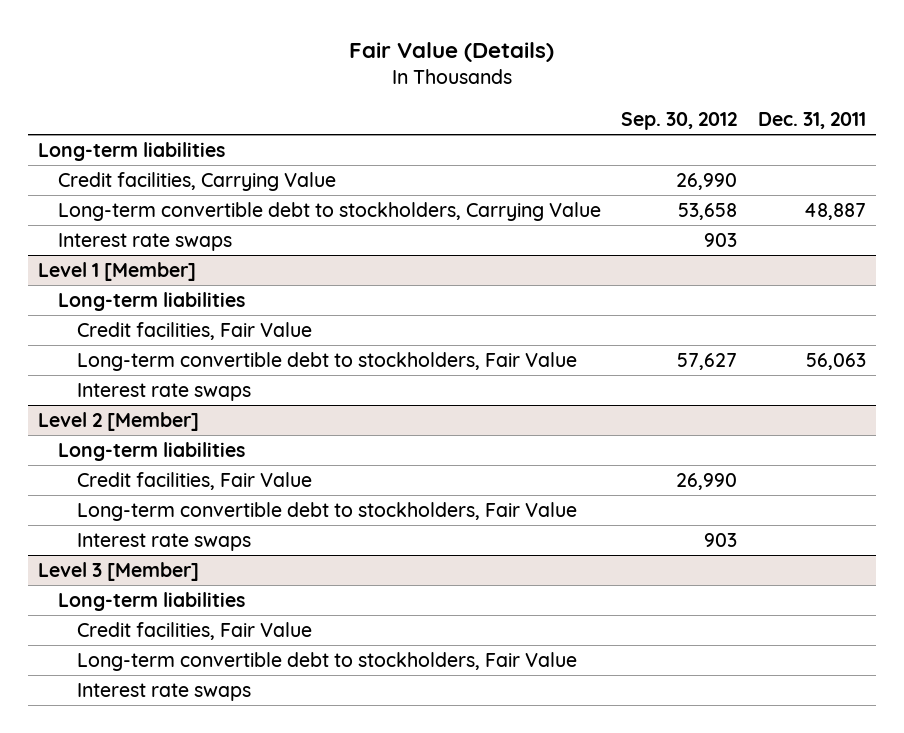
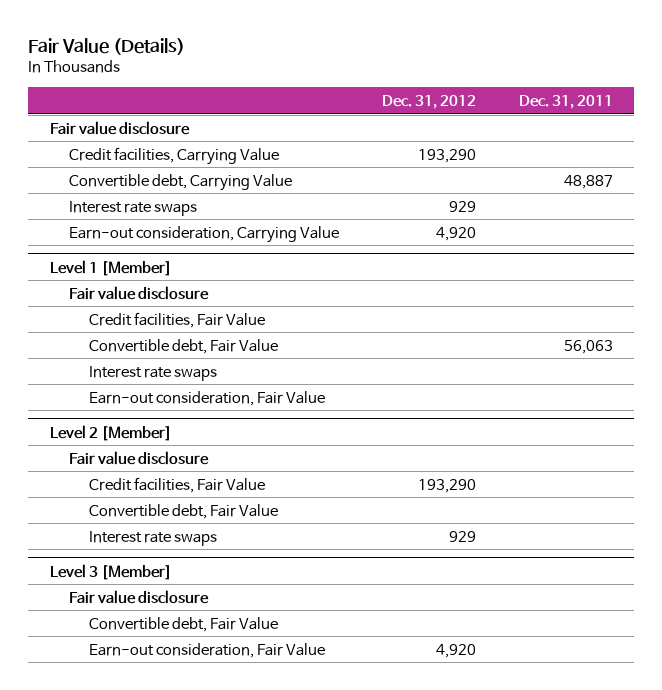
[621,112,738,131] Sep. 30, 2012 -> none
none -> [381,95,476,110] Dec. 31, 2012
[38,142,226,162] Long-term liabilities -> [49,120,190,135] Fair value disclosure
[57,202,601,222] Long-term convertible debt to stockholders, Carrying Value -> [69,173,293,191] Convertible debt, Carrying Value
none -> [69,225,340,243] Earn-out consideration, Carrying Value
[57,292,245,312] Long-term liabilities -> [69,285,210,300] Fair value disclosure
[77,352,578,372] Long-term convertible debt to stockholders, Fair Value -> [88,338,278,354] Convertible debt, Fair Value
none -> [88,390,325,406] Earn-out consideration, Fair Value
[57,442,245,462] Long-term liabilities -> [69,450,210,465] Fair value disclosure
[77,502,578,522] Long-term convertible debt to stockholders, Fair Value -> [88,503,278,519] Convertible debt, Fair Value
[77,622,313,641] Credit facilities, Fair Value -> none
[77,683,252,702] Interest rate swaps -> none
[57,592,245,612] Long-term liabilities -> [69,589,210,604] Fair value disclosure
[77,652,578,672] Long-term convertible debt to stockholders, Fair Value -> [88,616,278,632] Convertible debt, Fair Value
none -> [88,642,325,658] Earn-out consideration, Fair Value

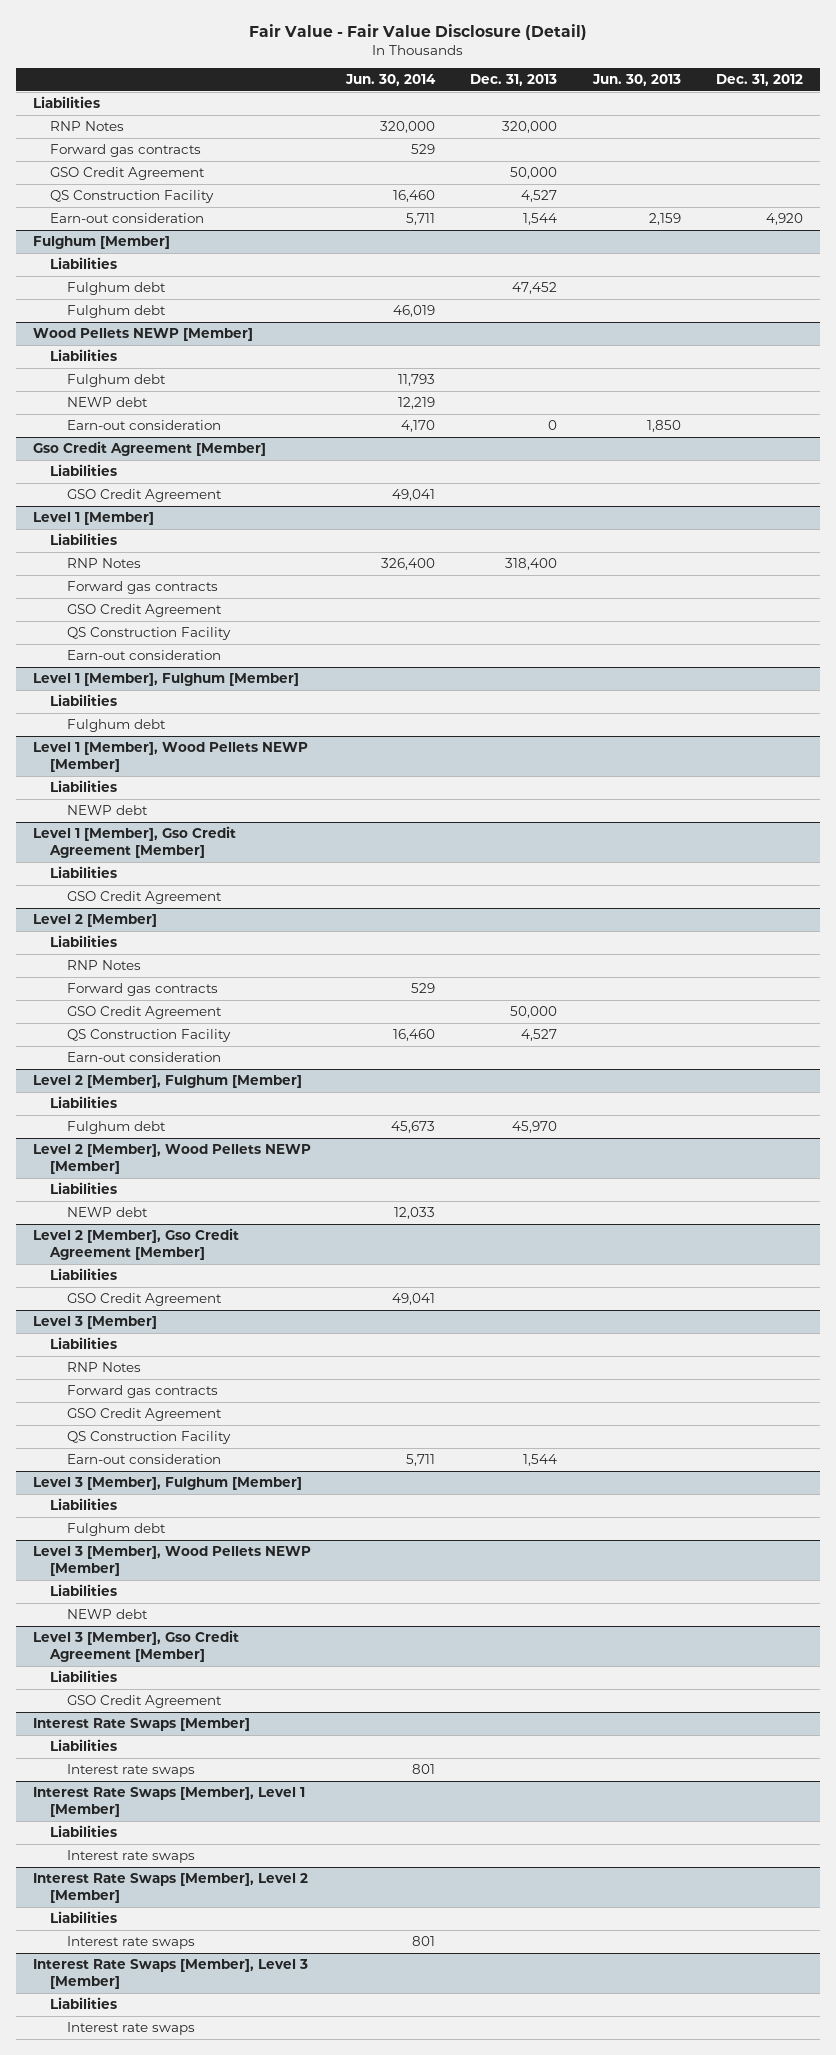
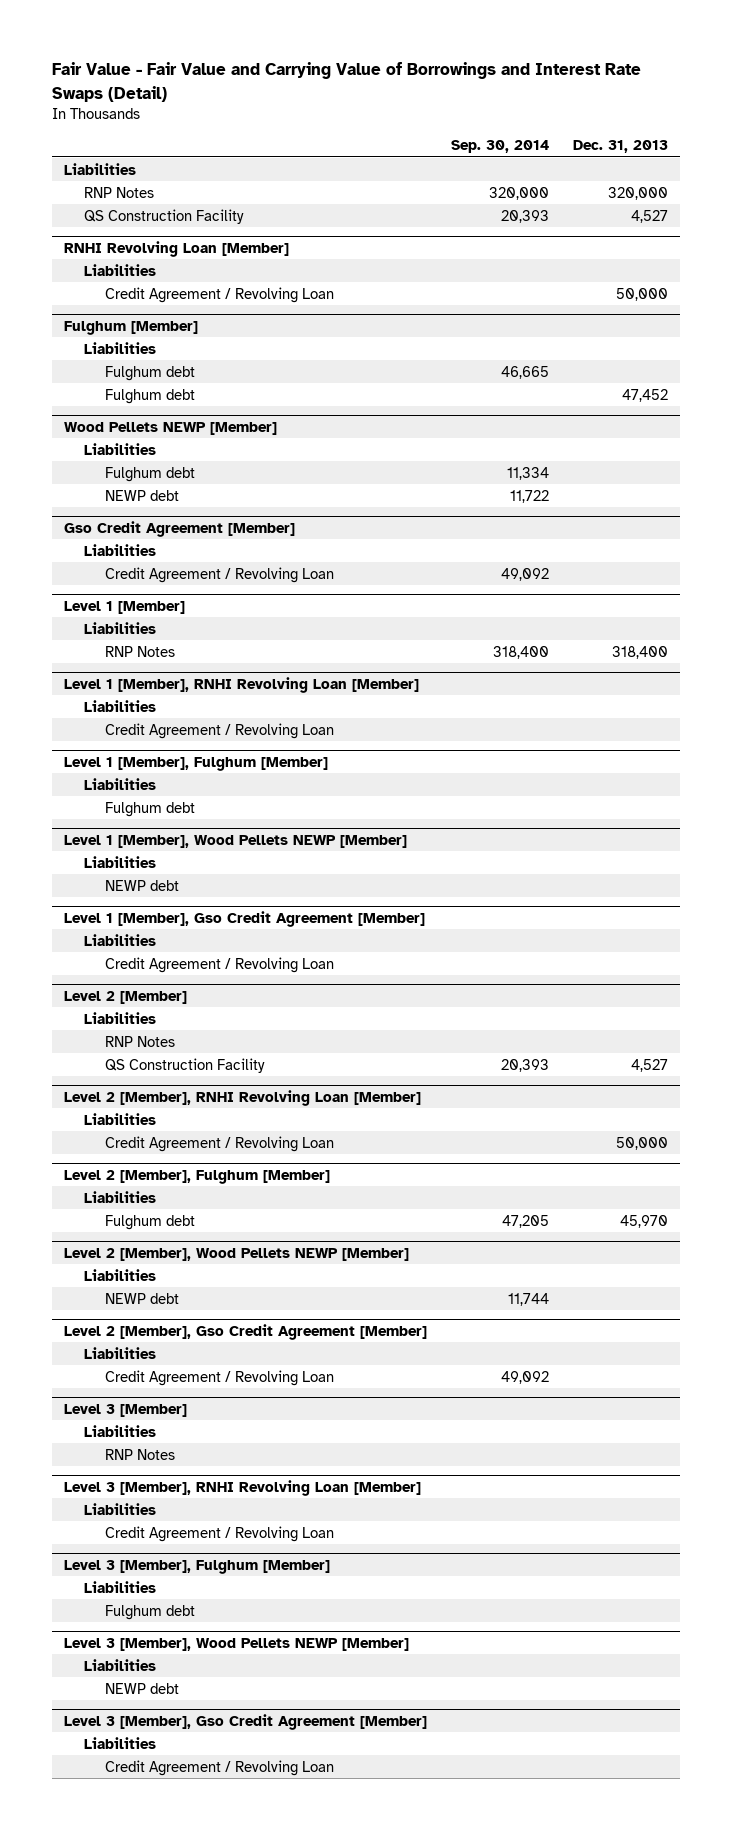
[248,23,587,40] Fair Value - Fair Value Disclosure (Detail) -> [52,62,642,102] Fair Value - Fair Value and Carrying Value of Borrowings and Interest Rate Swaps (Detail)
[345,74,437,87] Jun. 30, 2014 -> none
[591,74,681,87] Jun. 30, 2013 -> none
[715,74,803,87] Dec. 31, 2012 -> none
none -> [451,140,550,154] Sep. 30, 2014
[50,144,202,158] Forward gas contracts -> none
[50,167,206,181] GSO Credit Agreement -> none
[50,213,205,224] Earn-out consideration -> none
none -> [64,240,290,257] RNHI Revolving Loan [Member]
none -> [84,263,157,276] Liabilities
none -> [104,286,334,303] Credit Agreement / Revolving Loan
[66,282,166,296] Fulghum debt -> [104,388,195,404] Fulghum debt
[66,420,221,431] Earn-out consideration -> none
[66,489,222,503] GSO Credit Agreement -> [104,566,334,583] Credit Agreement / Revolving Loan
[66,581,218,595] Forward gas contracts -> none
[66,604,222,618] GSO Credit Agreement -> none
[66,627,231,641] QS Construction Facility -> none
[66,650,221,661] Earn-out consideration -> none
none -> [64,676,420,693] Level 1 [Member], RNHI Revolving Loan [Member]
none -> [84,699,157,712] Liabilities
none -> [104,722,334,739] Credit Agreement / Revolving Loan
[66,891,222,905] GSO Credit Agreement -> [104,956,334,973] Credit Agreement / Revolving Loan
[66,983,218,997] Forward gas contracts -> none
[66,1006,222,1020] GSO Credit Agreement -> none
[66,1052,221,1063] Earn-out consideration -> none
none -> [64,1089,422,1106] Level 2 [Member], RNHI Revolving Loan [Member]
none -> [84,1112,157,1125] Liabilities
none -> [104,1135,334,1152] Credit Agreement / Revolving Loan
[66,1293,222,1307] GSO Credit Agreement -> [104,1369,334,1386] Credit Agreement / Revolving Loan
[66,1385,218,1399] Forward gas contracts -> none
[66,1408,222,1422] GSO Credit Agreement -> none
[66,1431,231,1445] QS Construction Facility -> none
[66,1454,221,1465] Earn-out consideration -> none
none -> [64,1479,422,1496] Level 3 [Member], RNHI Revolving Loan [Member]
none -> [84,1502,157,1515] Liabilities
none -> [104,1525,334,1542] Credit Agreement / Revolving Loan
[33,1718,251,1732] Interest Rate Swaps [Member] -> none
[50,1739,118,1752] Liabilities -> none
[66,1764,195,1778] Interest rate swaps -> none
[33,1787,306,1818] Interest Rate Swaps [Member], Level 1 [Member] -> none
[50,1825,118,1838] Liabilities -> none
[66,1850,195,1864] Interest rate swaps -> none
[33,1873,309,1904] Interest Rate Swaps [Member], Level 2 [Member] -> none
[50,1911,118,1924] Liabilities -> none
[66,1936,195,1950] Interest rate swaps -> none
[33,1959,309,1990] Interest Rate Swaps [Member], Level 3 [Member] -> none
[50,1997,118,2010] Liabilities -> none
[66,2022,195,2036] Interest rate swaps -> none
[66,1695,222,1709] GSO Credit Agreement -> [104,1759,334,1776] Credit Agreement / Revolving Loan

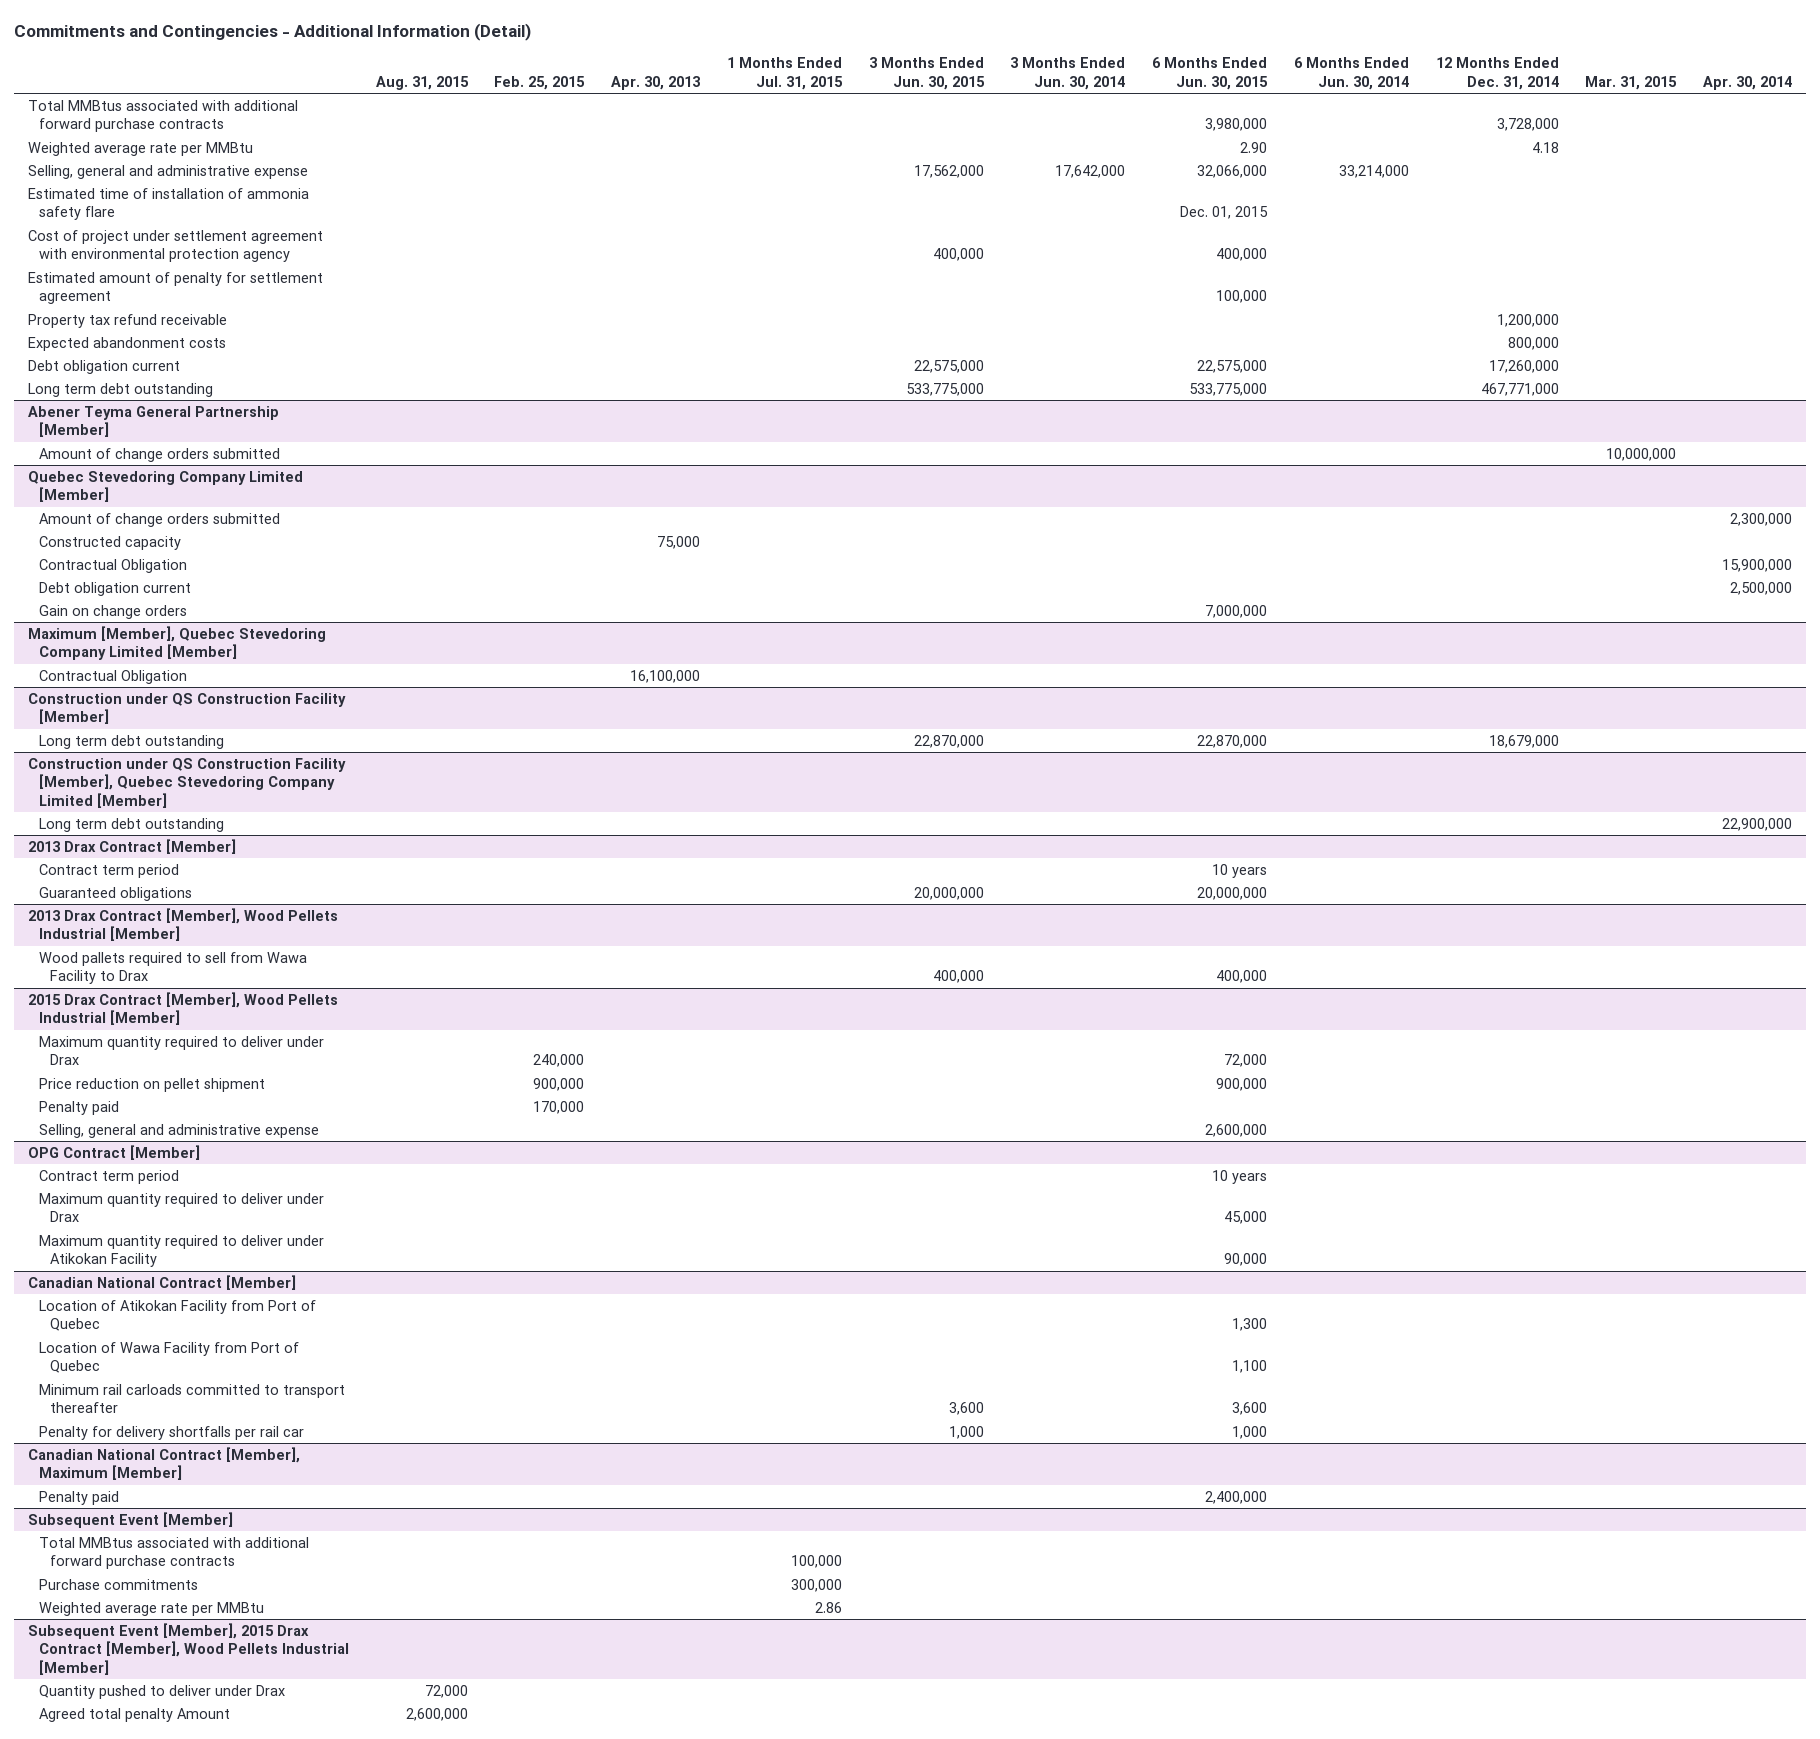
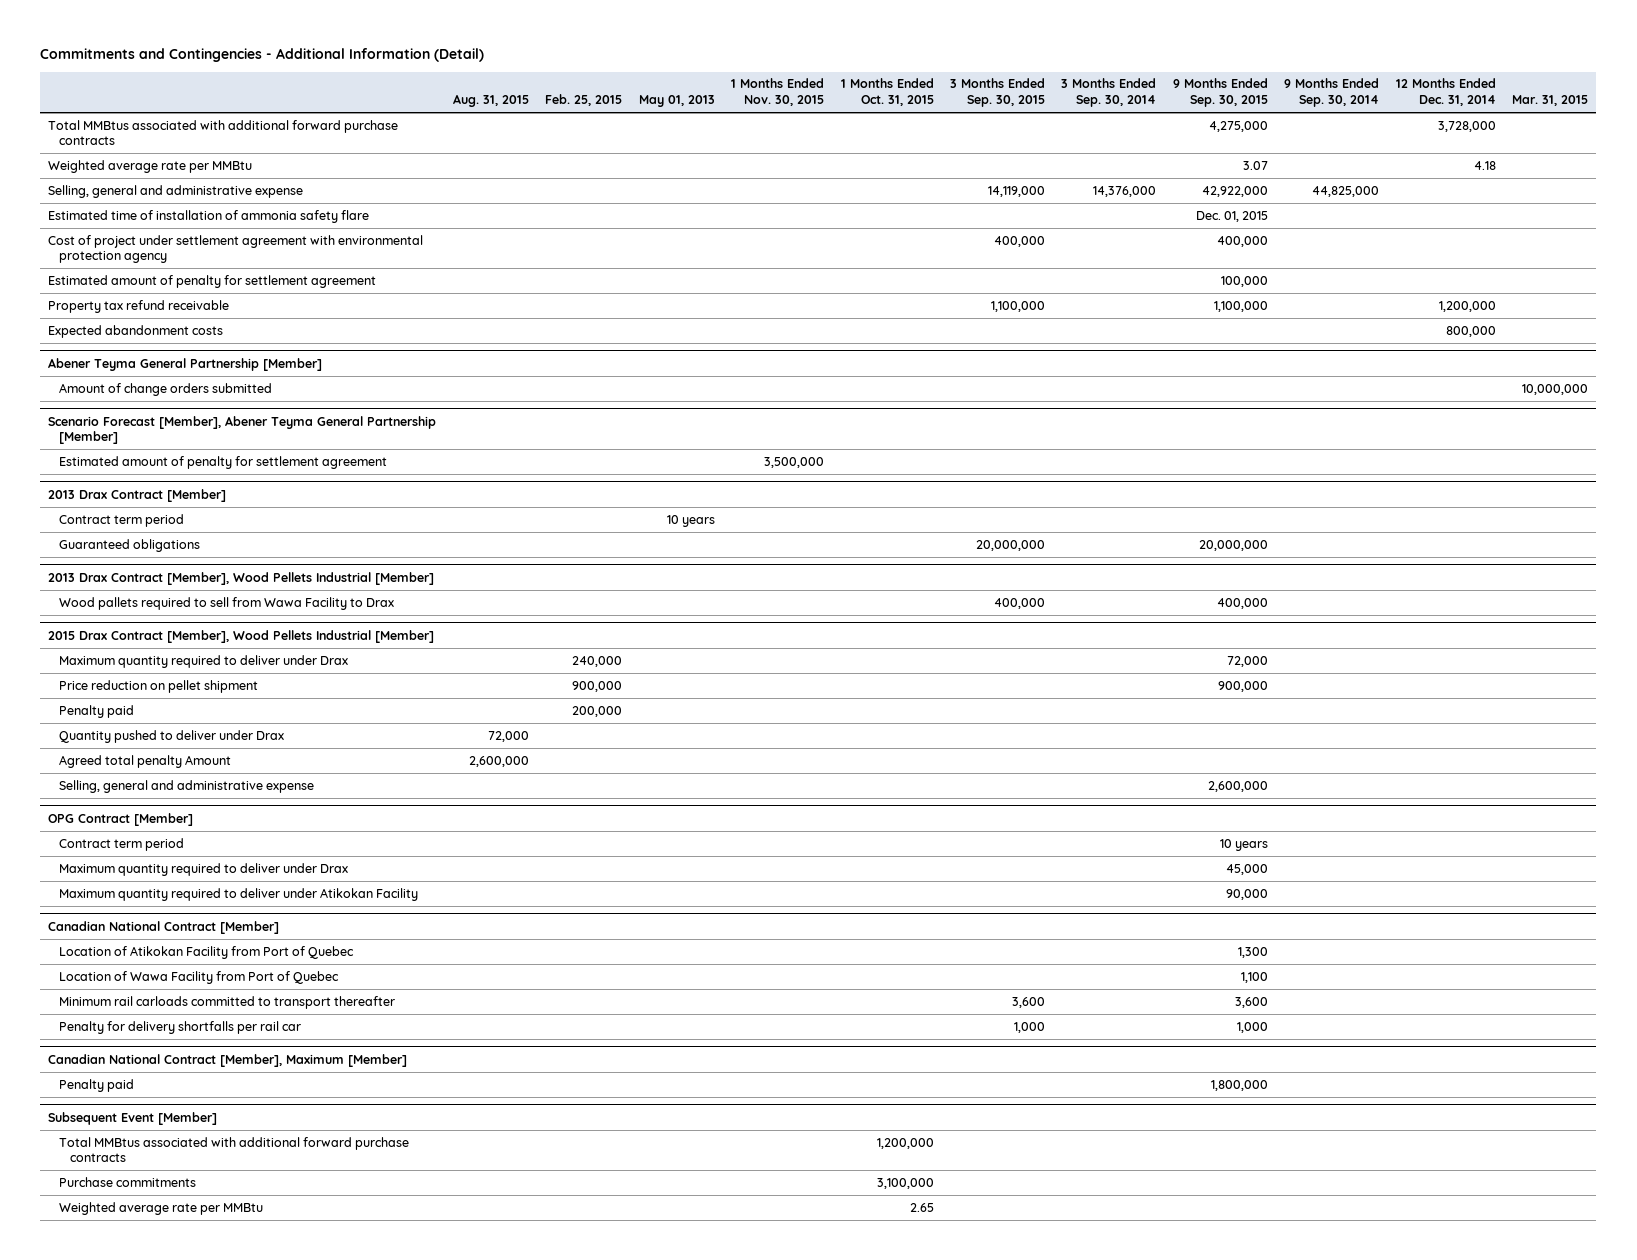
[611,76,701,91] Apr. 30, 2013 -> none
[726,57,843,91] 1 Months Ended Jul. 31, 2015 -> none
[868,57,985,91] 3 Months Ended Jun. 30, 2015 -> none
[1010,57,1126,91] 3 Months Ended Jun. 30, 2014 -> none
[1152,57,1269,91] 6 Months Ended Jun. 30, 2015 -> none
[1293,57,1409,91] 6 Months Ended Jun. 30, 2014 -> none
[1703,76,1793,91] Apr. 30, 2014 -> none
none -> [638,95,715,108] May 01, 2013
none -> [731,78,825,107] 1 Months Ended Nov. 30, 2015
none -> [840,78,934,107] 1 Months Ended Oct. 31, 2015
none -> [949,78,1045,108] 3 Months Ended Sep. 30, 2015
none -> [1061,78,1157,108] 3 Months Ended Sep. 30, 2014
none -> [1172,78,1268,108] 9 Months Ended Sep. 30, 2015
none -> [1284,78,1380,108] 9 Months Ended Sep. 30, 2014
[27,359,180,374] Debt obligation current -> none
[27,382,213,397] Long term debt outstanding -> none
[27,470,303,503] Quebec Stevedoring Company Limited [Member] -> none
[38,512,280,527] Amount of change orders submitted -> none
[38,535,181,550] Constructed capacity -> none
[38,558,187,573] Contractual Obligation -> none
[38,581,191,596] Debt obligation current -> none
[38,604,187,619] Gain on change orders -> none
[27,625,326,661] Maximum [Member], Quebec Stevedoring Company Limited [Member] -> none
[38,669,187,684] Contractual Obligation -> none
[27,692,346,725] Construction under QS Construction Facility [Member] -> none
[38,734,224,749] Long term debt outstanding -> none
[27,757,346,809] Construction under QS Construction Facility [Member], Quebec Stevedoring Company Limited [Member] -> none
[38,817,224,832] Long term debt outstanding -> none
none -> [48,415,437,445] Scenario Forecast [Member], Abener Teyma General Partnership [Member]
none -> [59,455,388,469] Estimated amount of penalty for settlement agreement
[533,1100,585,1114] 170,000 -> [572,705,623,717] 200,000
none -> [59,729,285,743] Quantity pushed to deliver under Drax
none -> [59,754,232,768] Agreed total penalty Amount
[27,1622,349,1676] Subsequent Event [Member], 2015 Drax Contract [Member], Wood Pellets Industrial [Member] -> none
[38,1684,285,1699] Quantity pushed to deliver under Drax -> none
[38,1707,230,1722] Agreed total penalty Amount -> none

